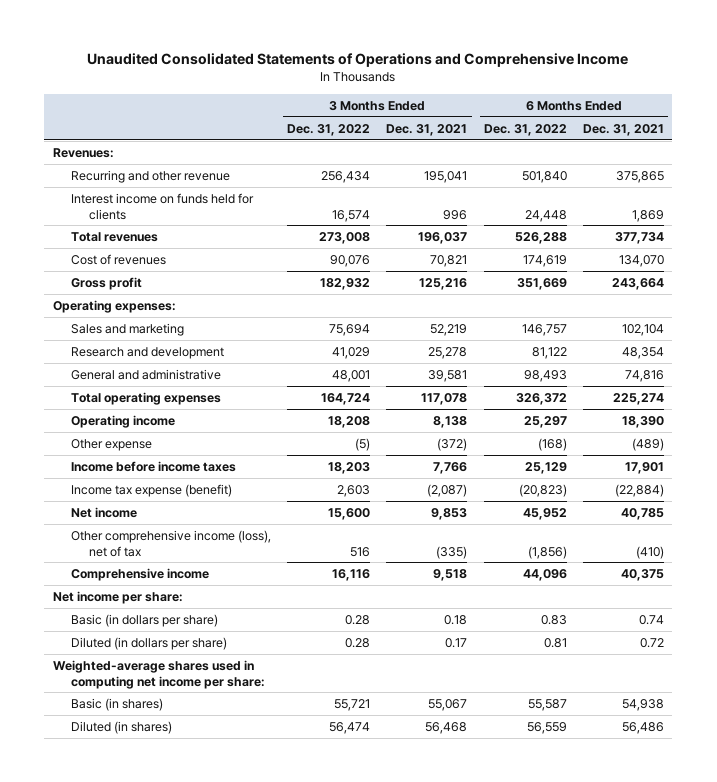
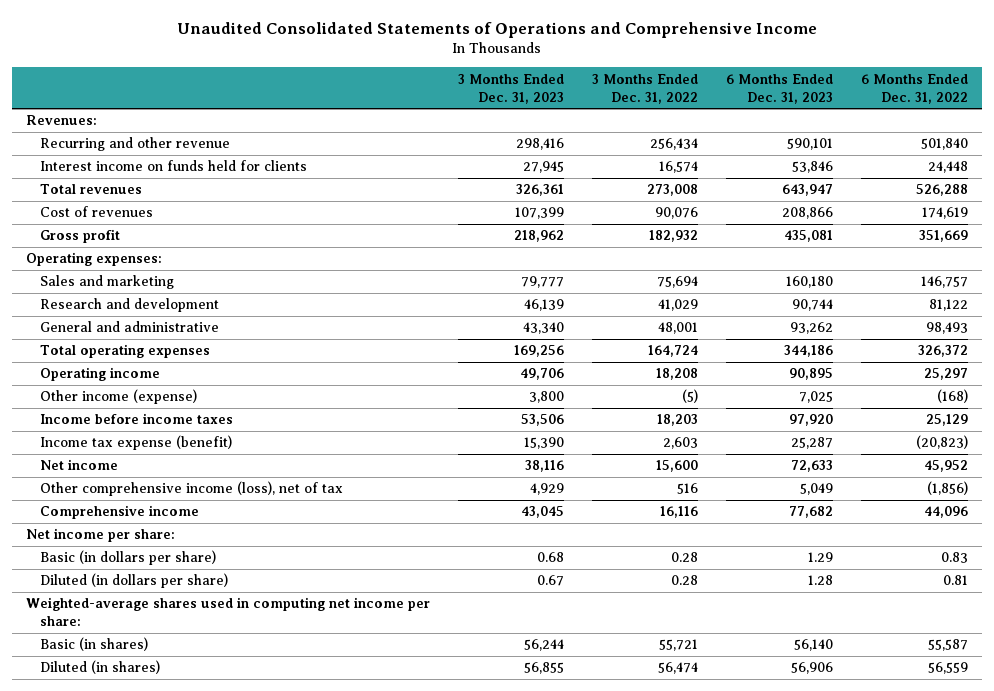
[386,123,468,136] Dec. 31, 2021 -> none
[583,123,665,136] Dec. 31, 2021 -> none
none -> [457,73,564,104] 3 Months Ended Dec. 31, 2023
none -> [726,73,834,104] 6 Months Ended Dec. 31, 2023
[70,438,152,451] Other expense -> [40,389,198,405] Other income (expense)

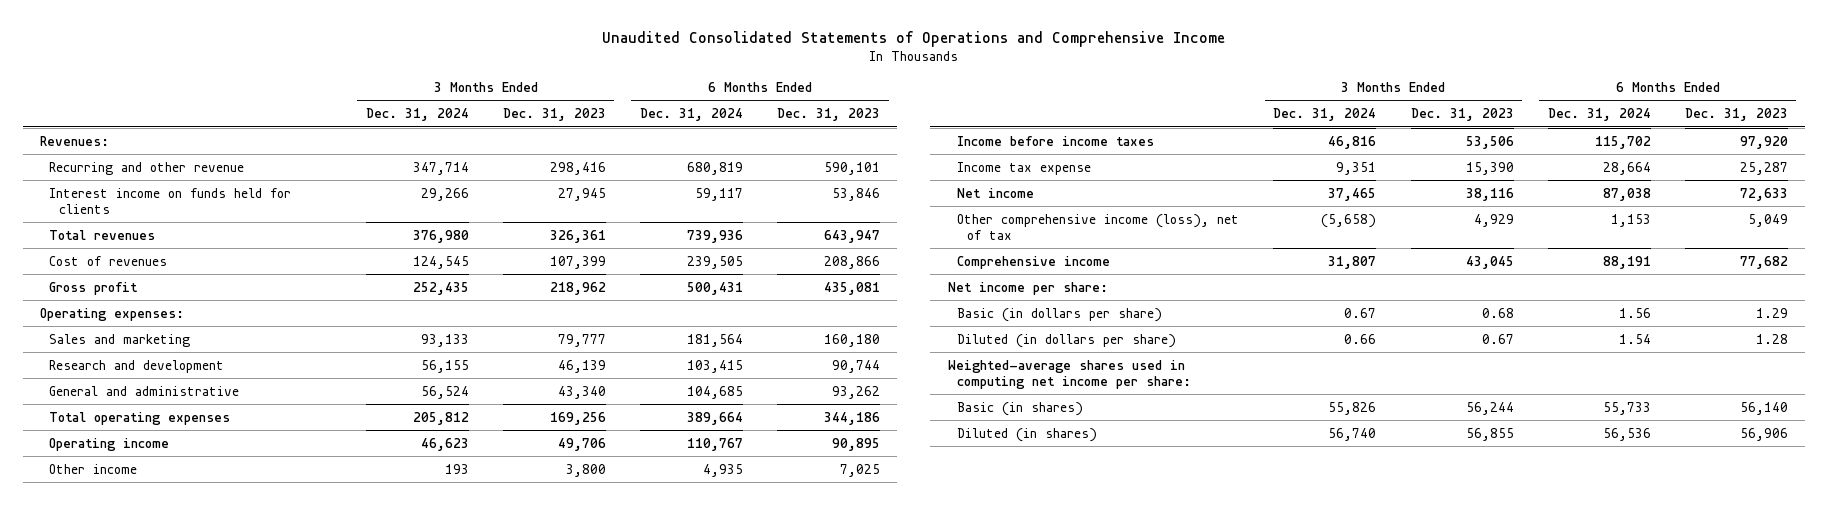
[592,73,699,104] 3 Months Ended Dec. 31, 2022 -> none
[861,73,969,104] 6 Months Ended Dec. 31, 2022 -> none
none -> [365,108,469,122] Dec. 31, 2024
none -> [640,108,744,122] Dec. 31, 2024
[40,389,198,405] Other income (expense) -> [49,463,138,474] Other income
[40,435,233,451] Income tax expense (benefit) -> [957,161,1092,175] Income tax expense

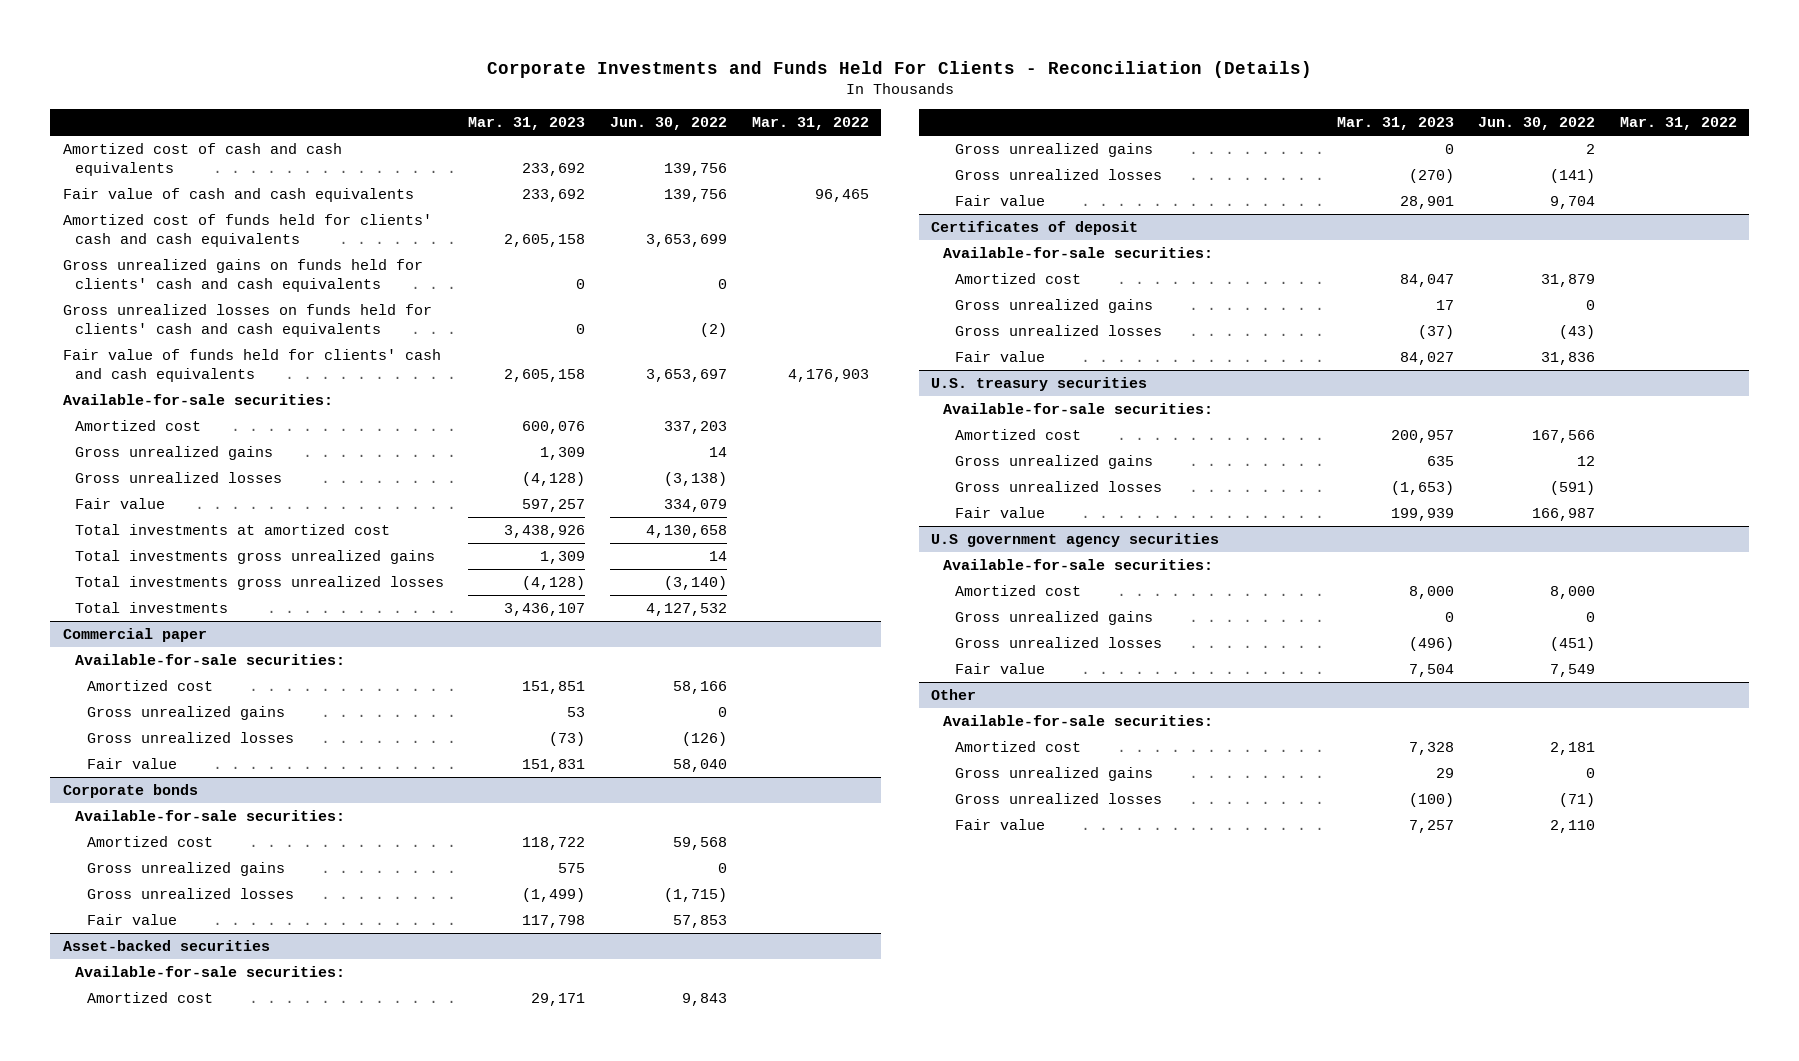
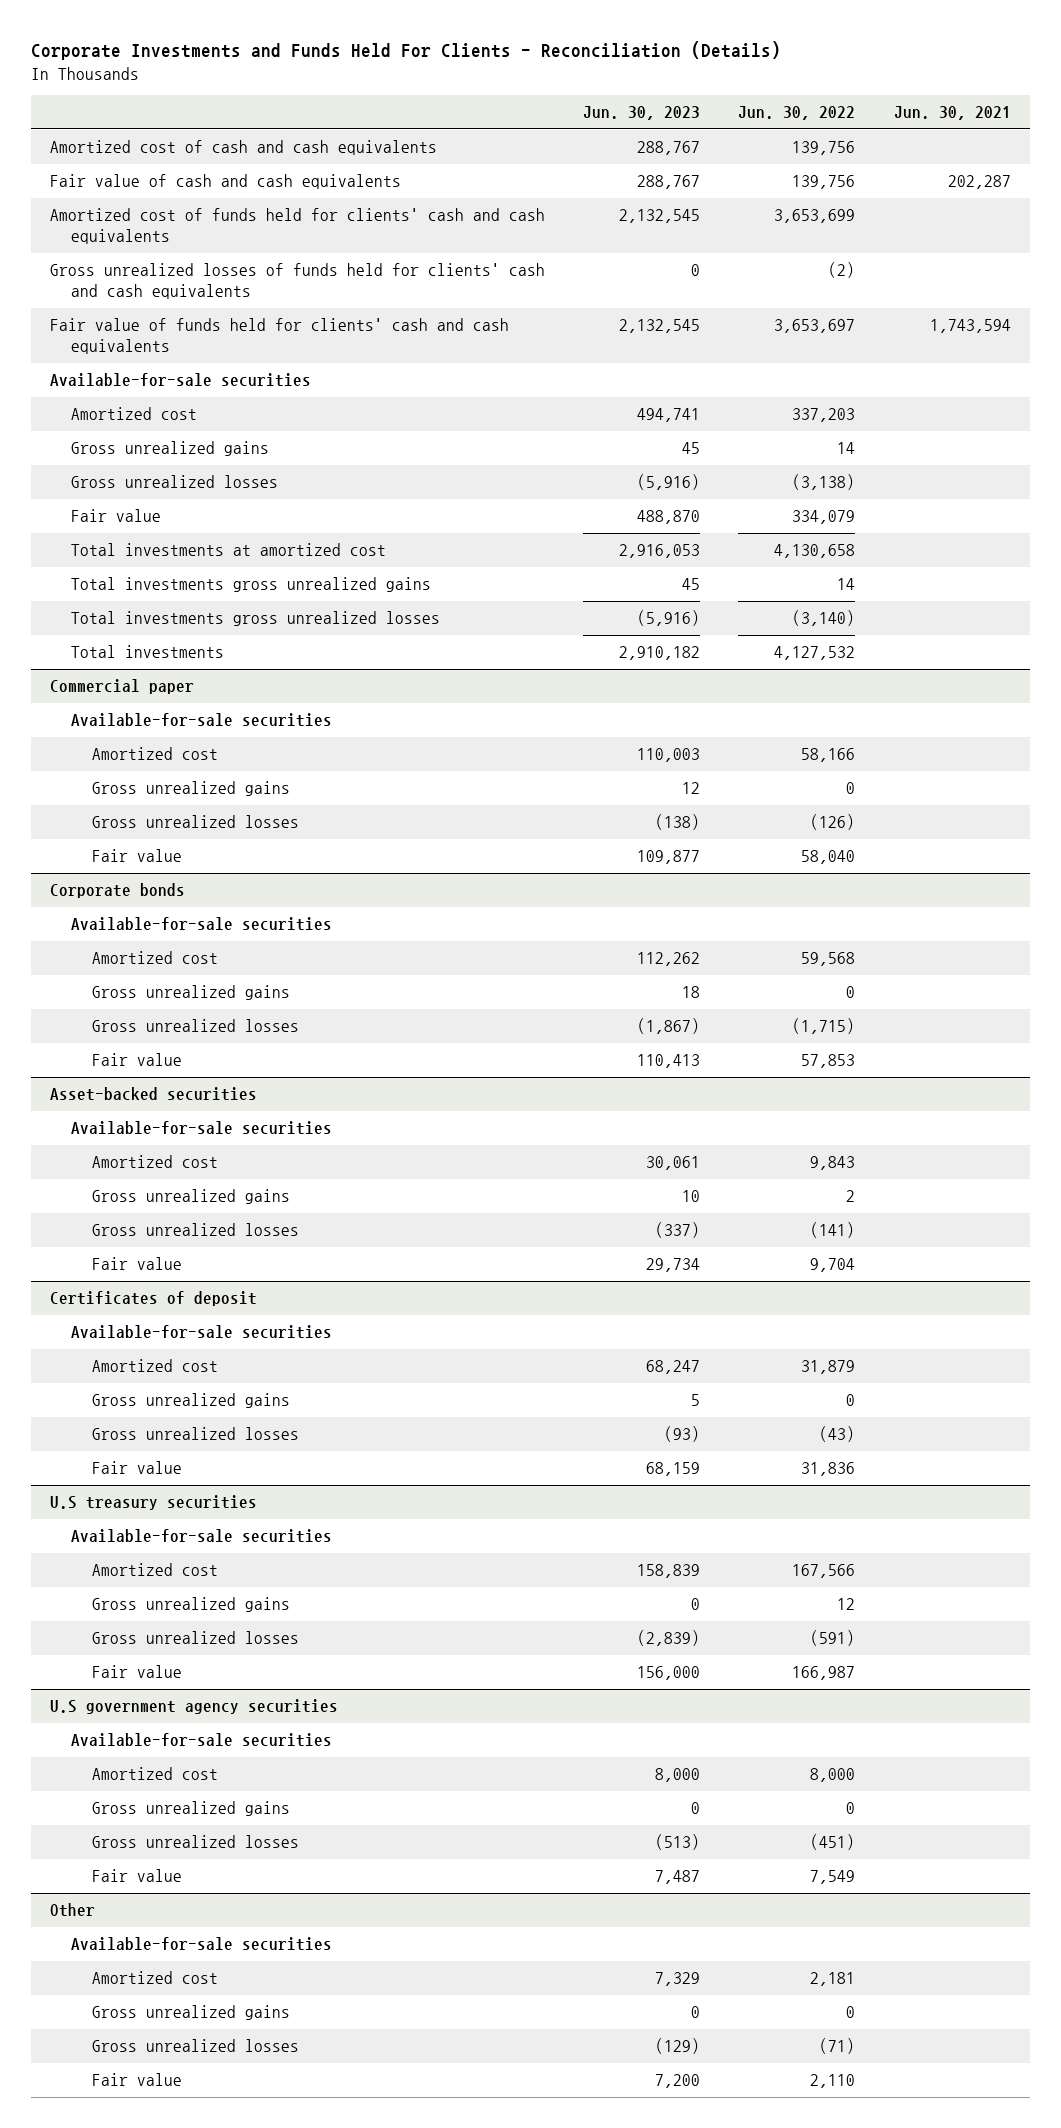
[468,117,586,131] Mar. 31, 2023 -> none
[751,117,869,131] Mar. 31, 2022 -> none
none -> [583,106,701,121] Jun. 30, 2023
none -> [893,106,1011,121] Jun. 30, 2021
[62,258,423,293] Gross unrealized gains on funds held for clients' cash and cash equivalents -> none
[62,303,432,338] Gross unrealized losses on funds held for clients' cash and cash equivalents -> [49,263,545,300] Gross unrealized losses of funds held for clients' cash and cash equivalents
[62,393,333,405] Available-for-sale securities: -> [49,373,311,388] Available-for-sale securities
[74,653,345,665] Available-for-sale securities: -> [70,713,332,728] Available-for-sale securities
[74,809,345,821] Available-for-sale securities: -> [70,917,332,932] Available-for-sale securities
[74,965,345,977] Available-for-sale securities: -> [70,1121,332,1136] Available-for-sale securities
[942,246,1213,258] Available-for-sale securities: -> [70,1325,332,1340] Available-for-sale securities
[930,376,1147,391] U.S. treasury securities -> [49,1495,257,1511] U.S treasury securities
[942,402,1213,414] Available-for-sale securities: -> [70,1529,332,1544] Available-for-sale securities
[942,558,1213,570] Available-for-sale securities: -> [70,1733,332,1748] Available-for-sale securities
[942,714,1213,726] Available-for-sale securities: -> [70,1937,332,1952] Available-for-sale securities

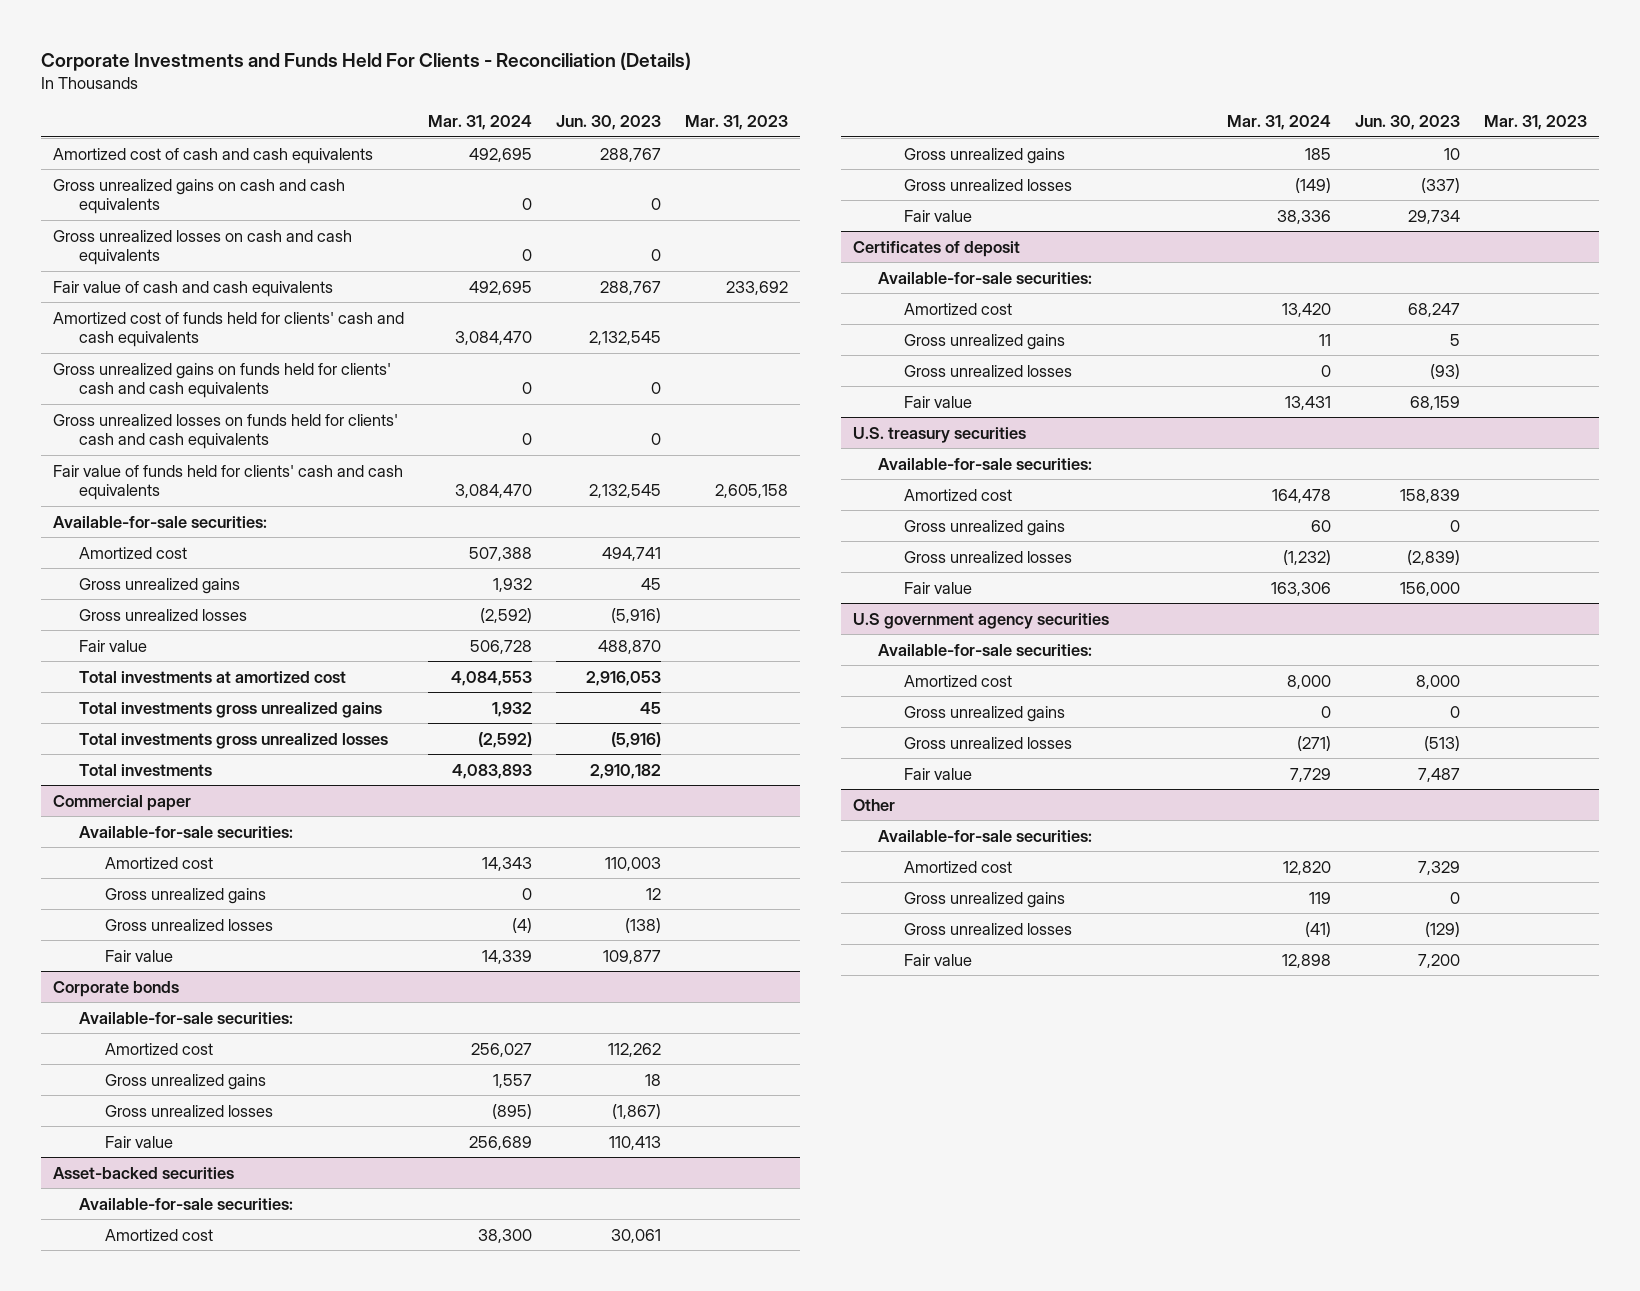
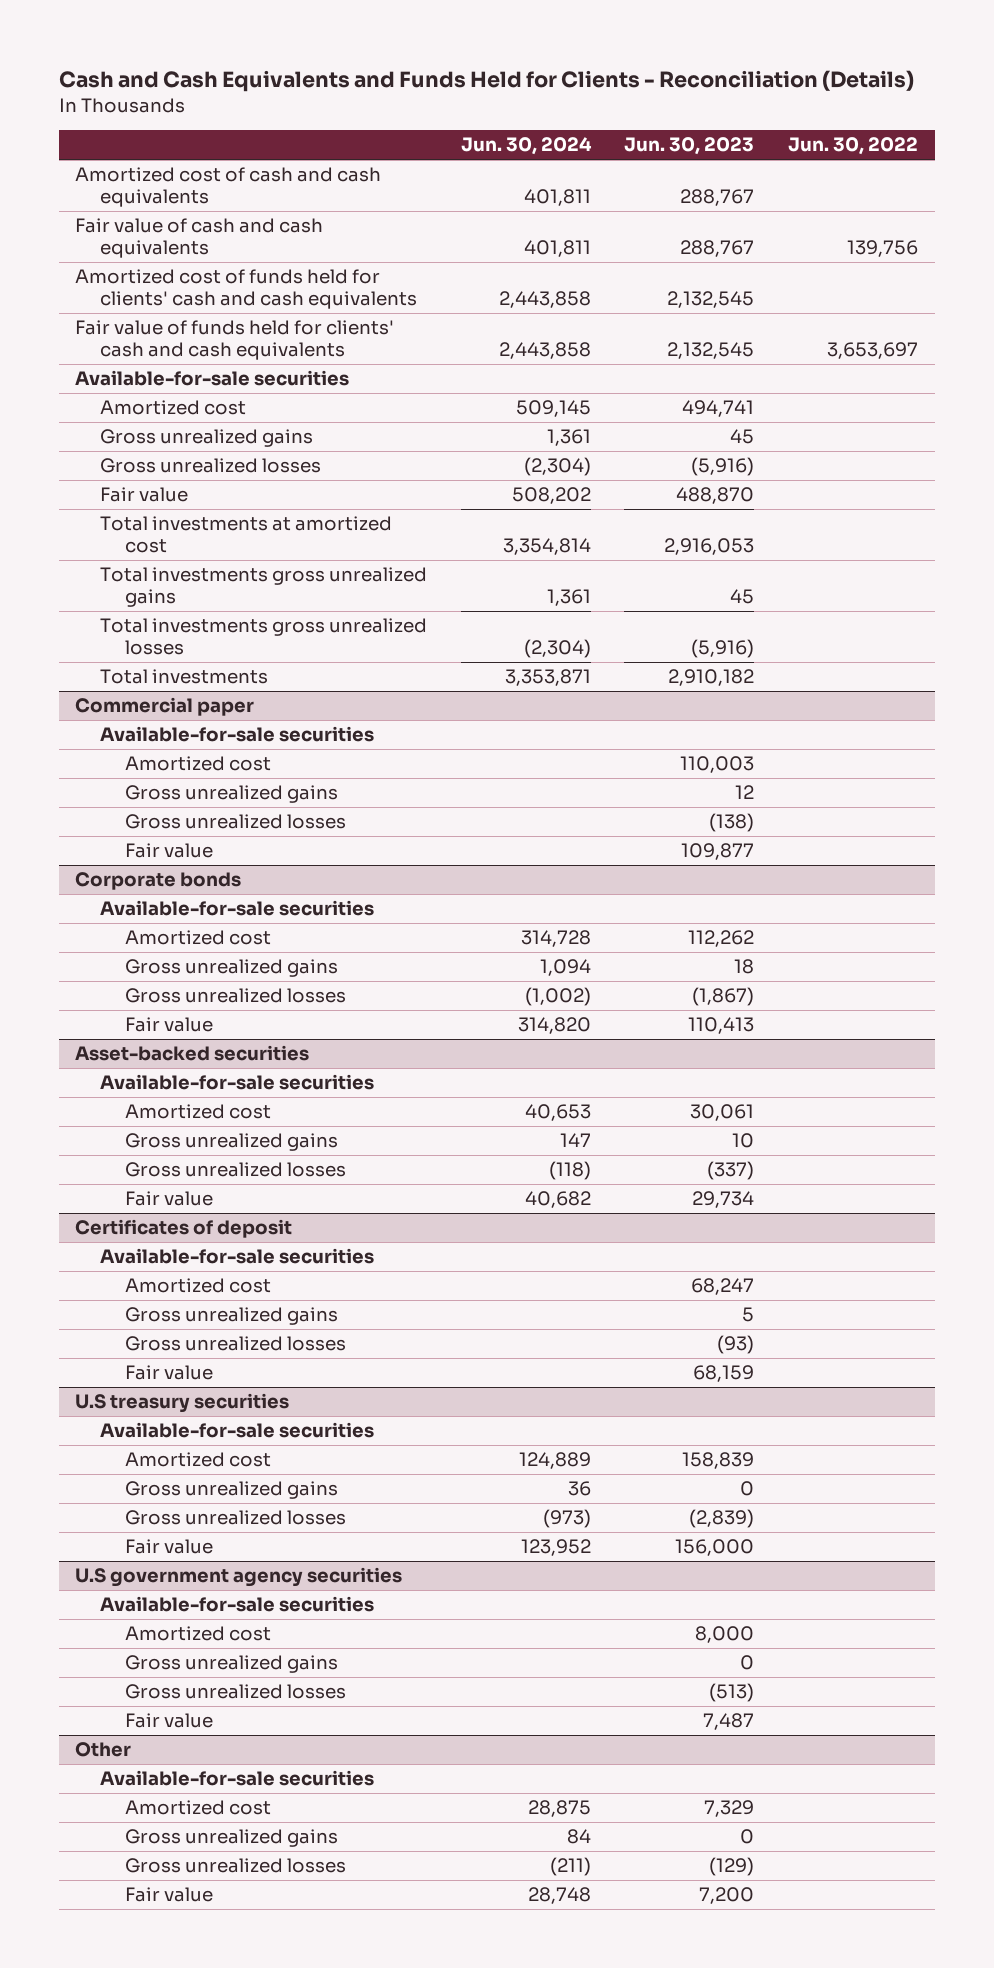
[41,51,692,71] Corporate Investments and Funds Held For Clients - Reconciliation (Details) -> [58,70,914,93] Cash and Cash Equivalents and Funds Held for Clients - Reconciliation (Details)
[428,115,533,131] Mar. 31, 2024 -> none
[684,115,788,131] Mar. 31, 2023 -> none
none -> [460,137,592,156] Jun. 30, 2024
none -> [788,137,919,156] Jun. 30, 2022
[53,178,346,215] Gross unrealized gains on cash and cash equivalents -> none
[53,229,353,266] Gross unrealized losses on cash and cash equivalents -> none
[53,362,392,399] Gross unrealized gains on funds held for clients' cash and cash equivalents -> none
[53,413,399,450] Gross unrealized losses on funds held for clients' cash and cash equivalents -> none
[53,515,268,528] Available-for-sale securities: -> [75,370,350,387] Available-for-sale securities
[79,825,294,838] Available-for-sale securities: -> [99,726,374,743] Available-for-sale securities
[79,1011,294,1024] Available-for-sale securities: -> [99,900,374,917] Available-for-sale securities
[79,1197,294,1210] Available-for-sale securities: -> [99,1074,374,1091] Available-for-sale securities
[878,271,1093,284] Available-for-sale securities: -> [99,1248,374,1265] Available-for-sale securities
[852,426,1026,443] U.S. treasury securities -> [75,1393,290,1414] U.S treasury securities
[878,457,1093,470] Available-for-sale securities: -> [99,1422,374,1439] Available-for-sale securities
[878,643,1093,656] Available-for-sale securities: -> [99,1596,374,1613] Available-for-sale securities
[878,829,1093,842] Available-for-sale securities: -> [99,1770,374,1787] Available-for-sale securities

